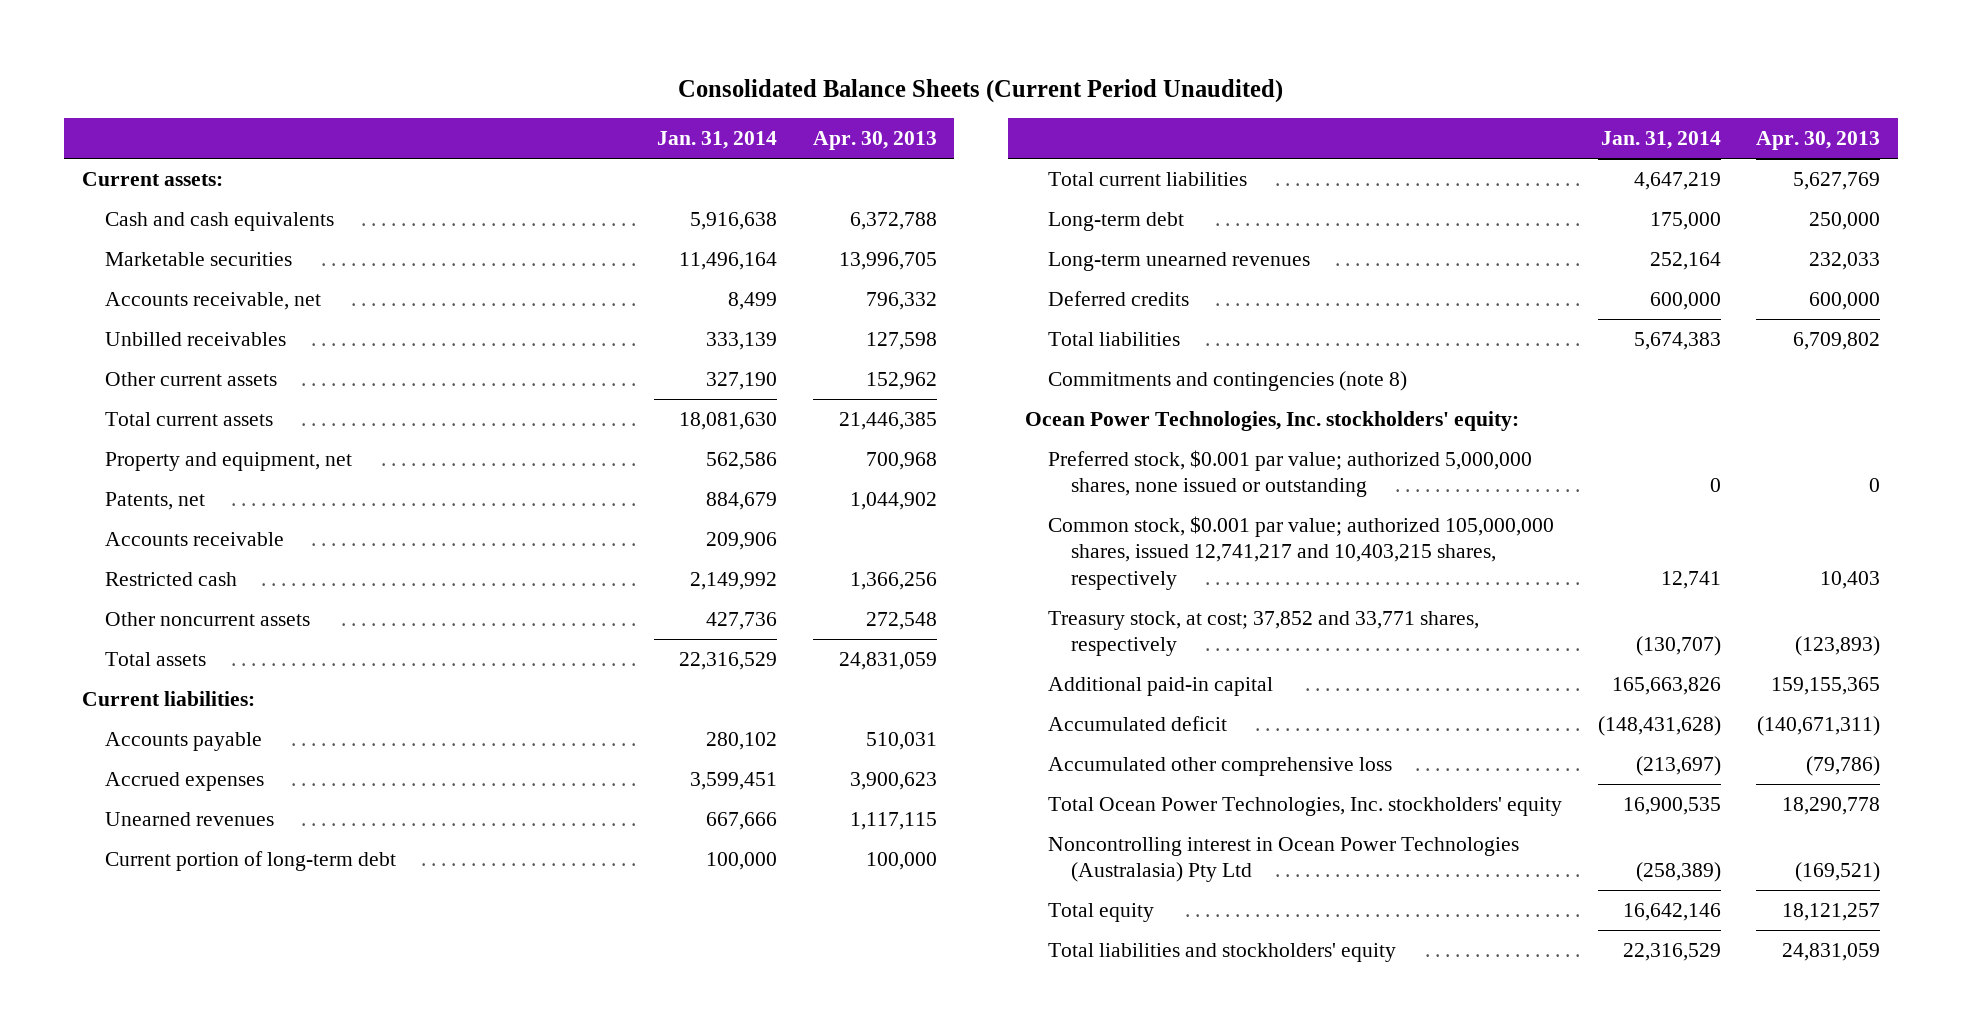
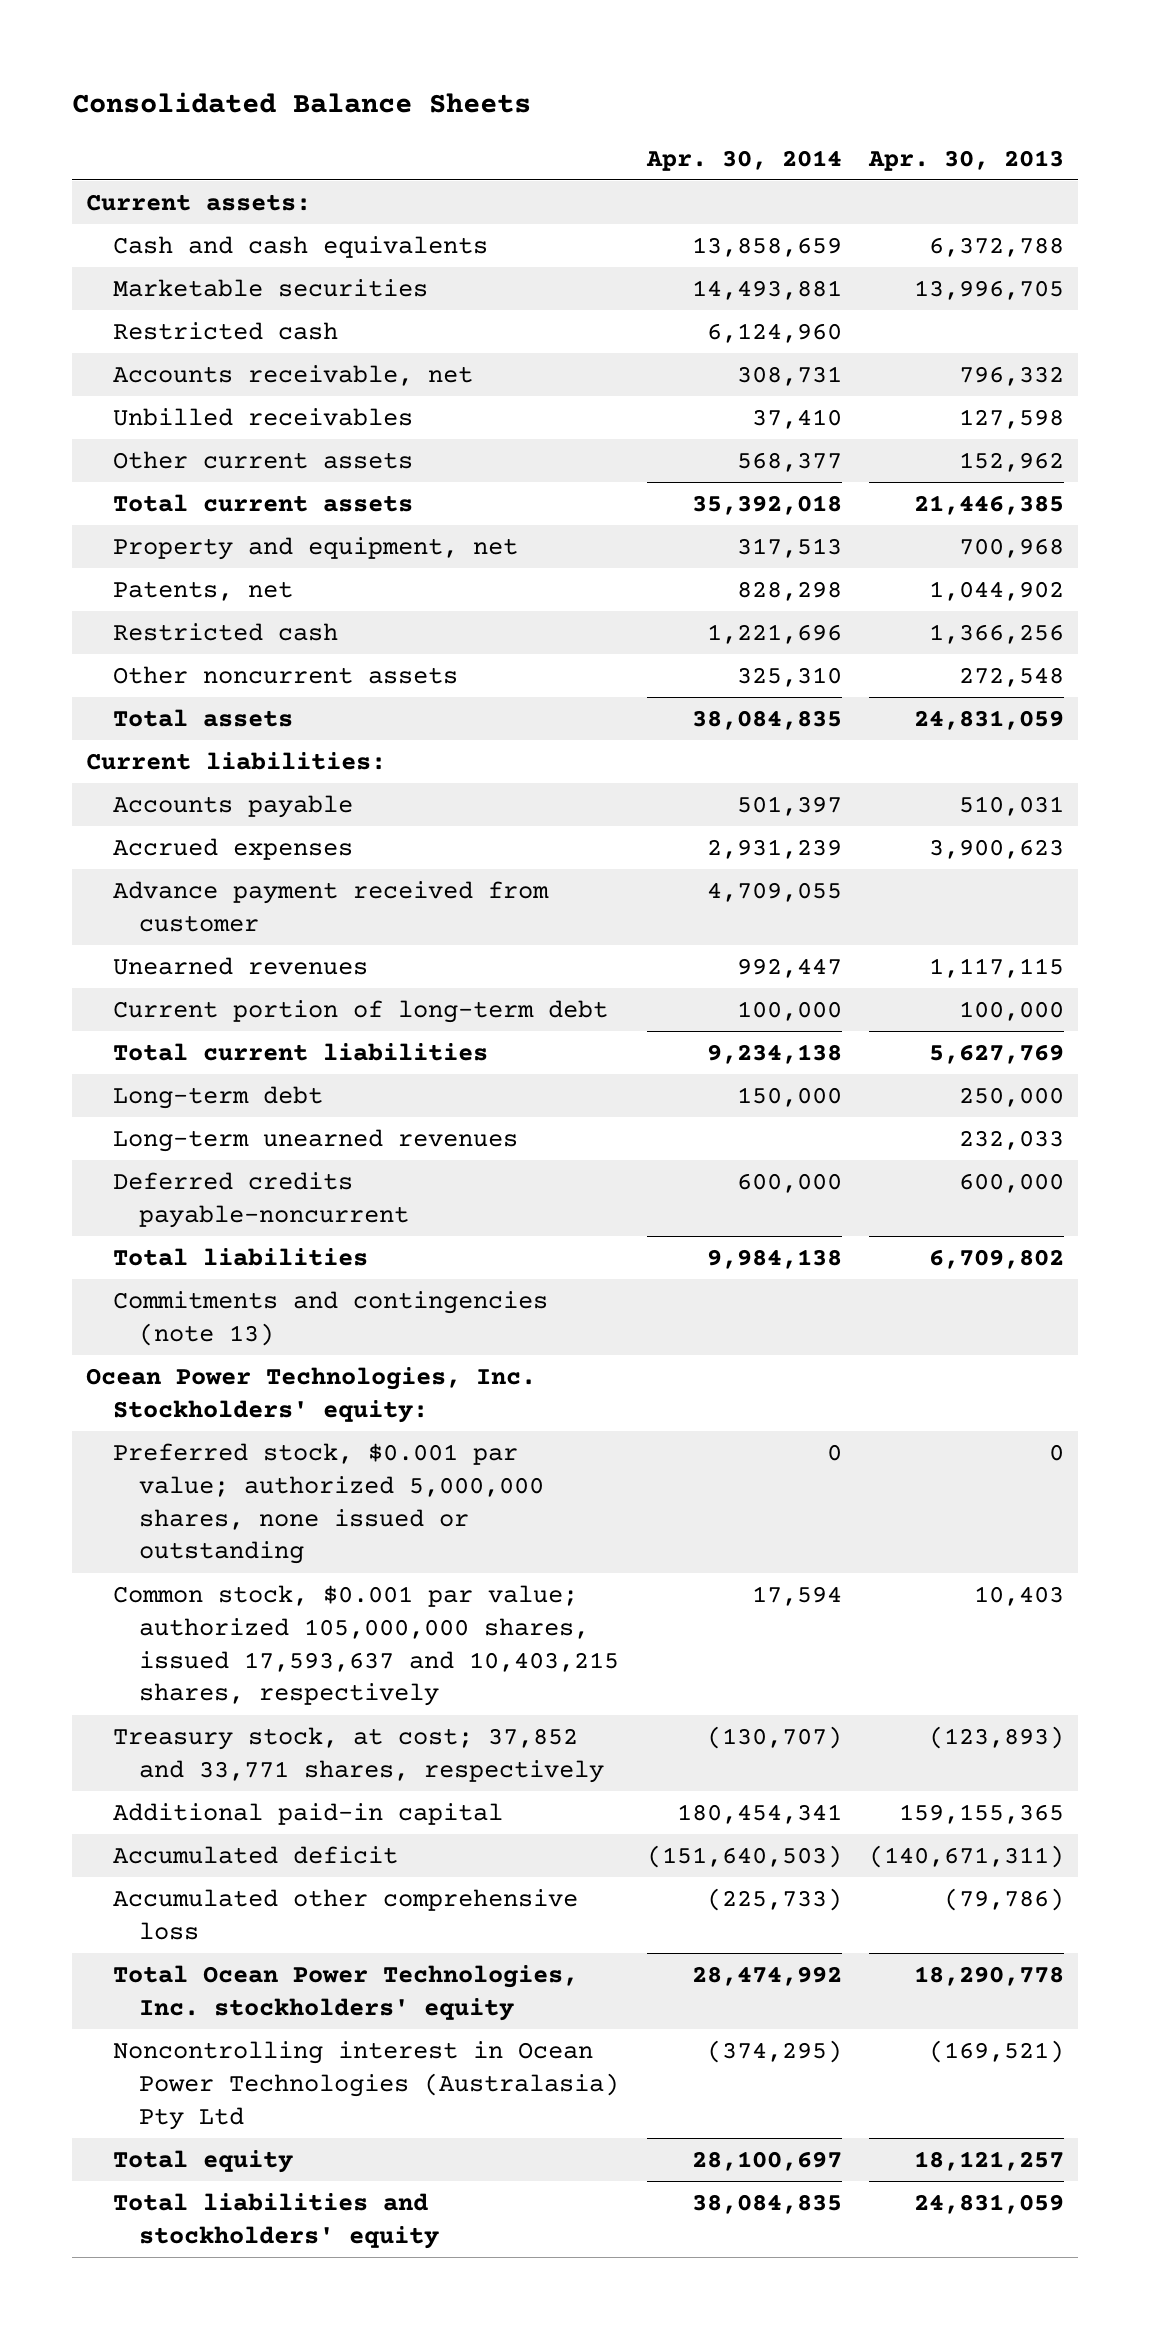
[678,79,1284,104] Consolidated Balance Sheets (Current Period Unaudited) -> [72,91,532,113] Consolidated Balance Sheets
[657,131,778,150] Jan. 31, 2014 -> none
none -> [645,149,842,171] Apr. 30, 2014
none -> [112,321,338,340] Restricted cash
[104,531,284,546] Accounts receivable -> none
none -> [112,880,549,932] Advance payment received from customer
[1048,290,1190,306] Deferred credits -> [112,1171,410,1228] Deferred credits payable-noncurrent
[1048,370,1408,391] Commitments and contingencies (note 8) -> [112,1290,548,1346] Commitments and contingencies (note 13)
[1025,410,1520,431] Ocean Power Technologies, Inc. stockholders' equity: -> [85,1366,536,1423] Ocean Power Technologies, Inc. Stockholders' equity:
[1048,515,1555,590] Common stock, $0.001 par value; authorized 105,000,000 shares, issued 12,741,217 and 10,403,215 shares, respectively -> [112,1584,620,1707] Common stock, $0.001 par value; authorized 105,000,000 shares, issued 17,593,637 and 10,403,215 shares, respectively

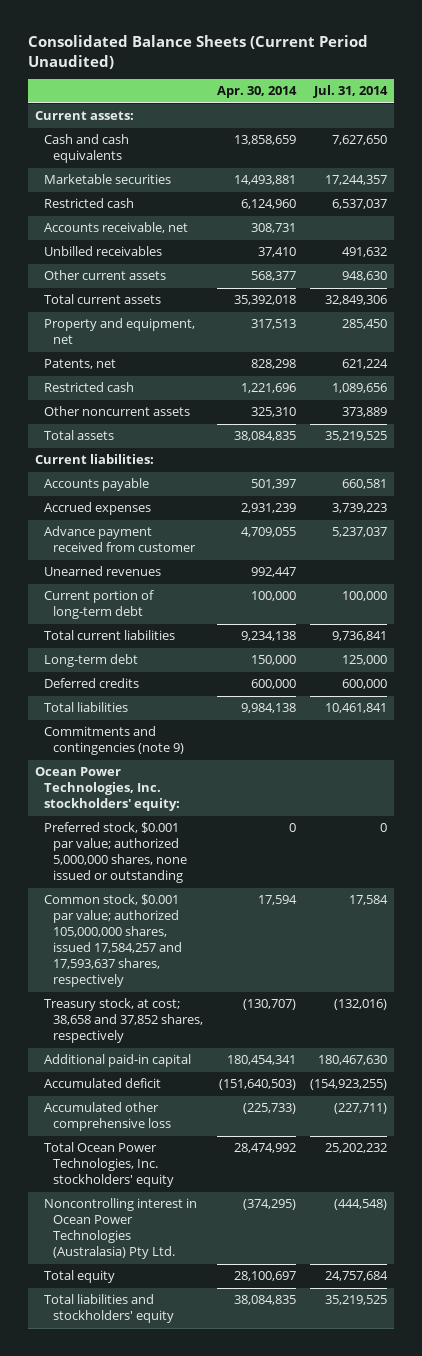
[72,91,532,113] Consolidated Balance Sheets -> [28,35,369,69] Consolidated Balance Sheets (Current Period Unaudited)
[868,149,1065,171] Apr. 30, 2013 -> none
none -> [313,85,389,99] Jul. 31, 2014
[112,1128,518,1152] Long-term unearned revenues -> none
[112,1171,410,1228] Deferred credits payable-noncurrent -> [44,678,140,689] Deferred credits
[112,1290,548,1346] Commitments and contingencies (note 13) -> [44,726,185,756] Commitments and contingencies (note 9)
[85,1366,536,1423] Ocean Power Technologies, Inc. Stockholders' equity: -> [35,767,181,812] Ocean Power Technologies, Inc. stockholders' equity:
[112,1584,620,1707] Common stock, $0.001 par value; authorized 105,000,000 shares, issued 17,593,637 and 10,403,215 shares, respectively -> [44,894,183,988] Common stock, $0.001 par value; authorized 105,000,000 shares, issued 17,584,257 and 17,593,637 shares, respectively
[112,1726,605,1783] Treasury stock, at cost; 37,852 and 33,771 shares, respectively -> [44,998,204,1044] Treasury stock, at cost; 38,658 and 37,852 shares, respectively
[112,2040,620,2130] Noncontrolling interest in Ocean Power Technologies (Australasia) Pty Ltd -> [44,1198,198,1260] Noncontrolling interest in Ocean Power Technologies (Australasia) Pty Ltd.

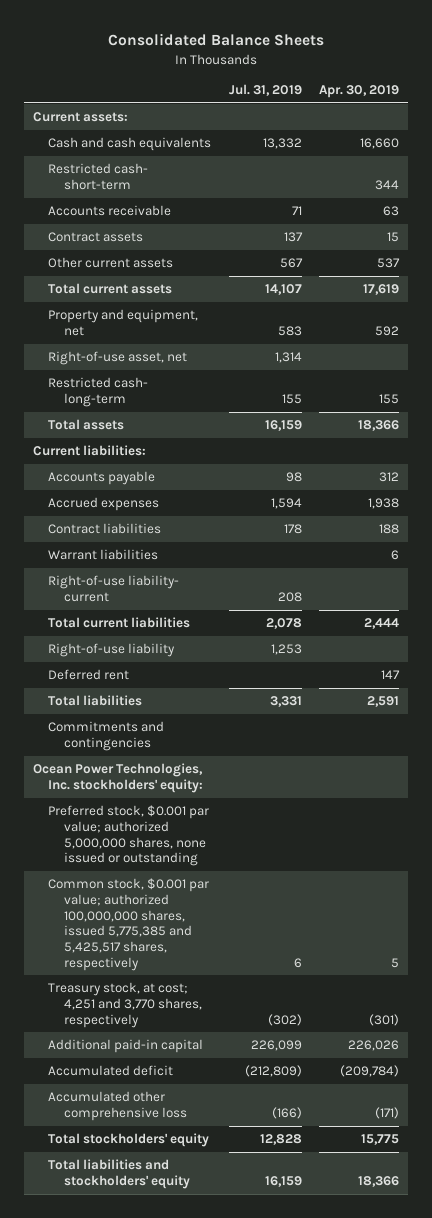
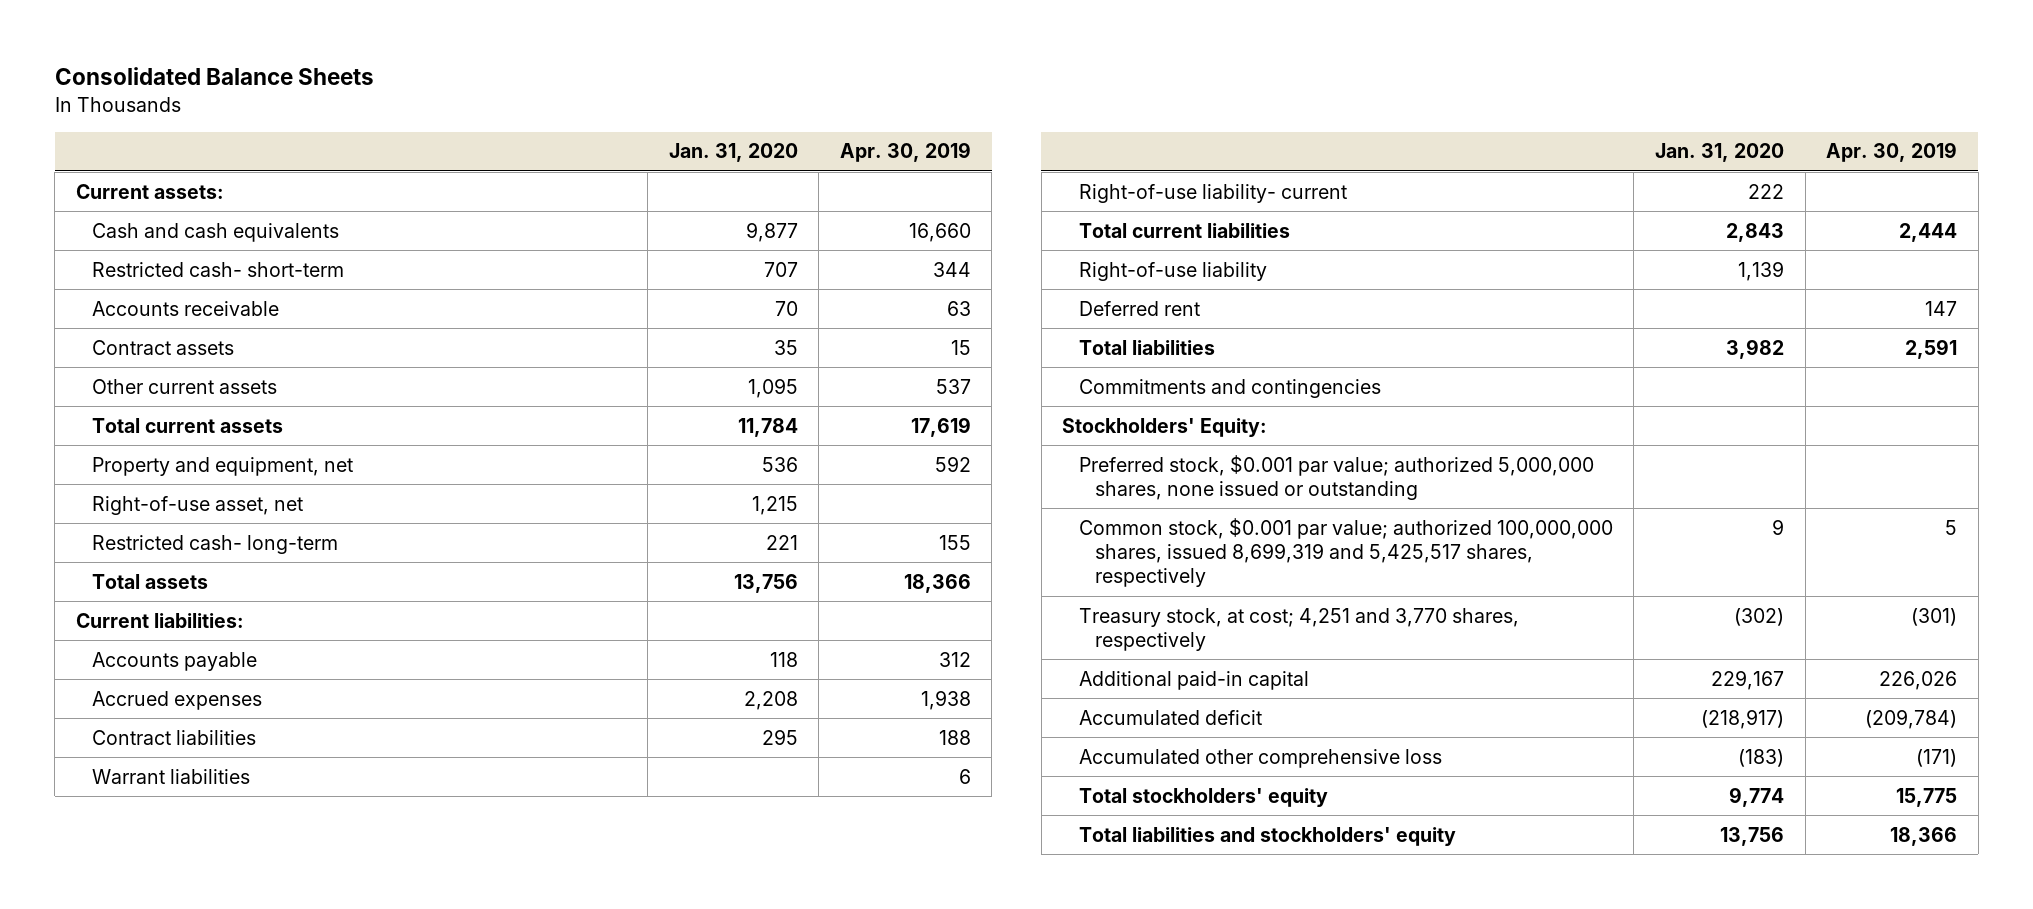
[228,84,302,97] Jul. 31, 2019 -> none
none -> [668,143,798,163] Jan. 31, 2020
[33,763,204,793] Ocean Power Technologies, Inc. stockholders' equity: -> [1062,417,1268,437] Stockholders' Equity:
[48,878,210,971] Common stock, $0.001 par value; authorized 100,000,000 shares, issued 5,775,385 and 5,425,517 shares, respectively -> [1078,517,1613,588] Common stock, $0.001 par value; authorized 100,000,000 shares, issued 8,699,319 and 5,425,517 shares, respectively

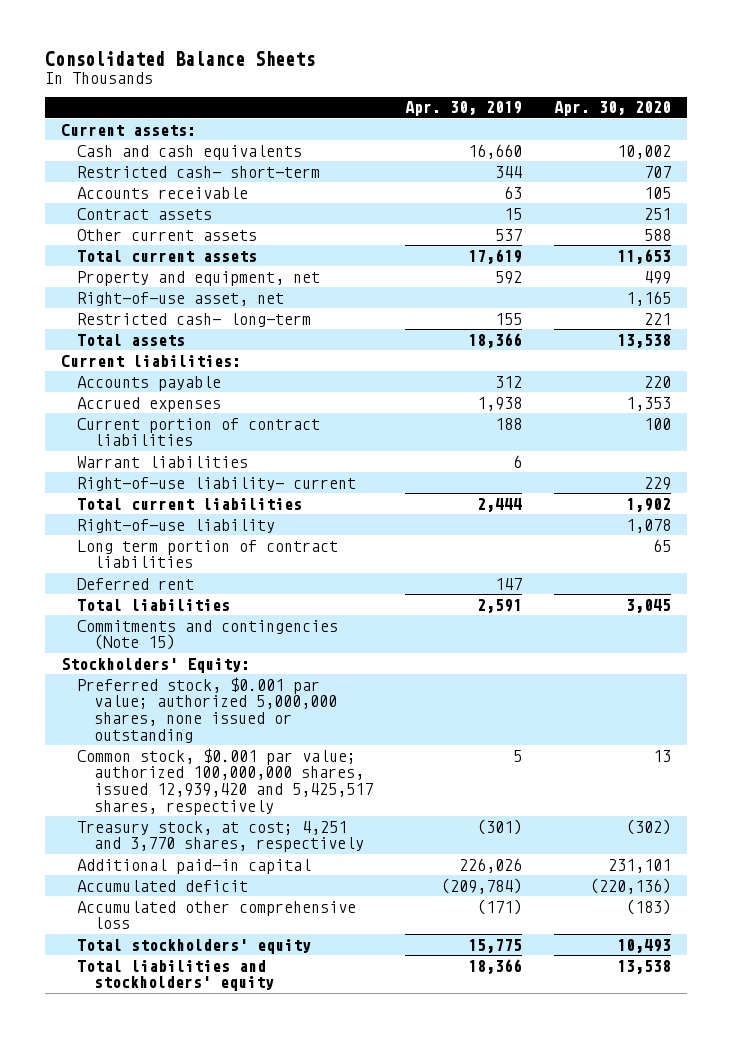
[668,143,798,163] Jan. 31, 2020 -> none
none -> [553,101,671,117] Apr. 30, 2020
[92,729,257,745] Contract liabilities -> [77,417,321,447] Current portion of contract liabilities
none -> [77,539,339,569] Long term portion of contract liabilities
[1078,378,1381,398] Commitments and contingencies -> [77,619,339,651] Commitments and contingencies (Note 15)
[1078,517,1613,588] Common stock, $0.001 par value; authorized 100,000,000 shares, issued 8,699,319 and 5,425,517 shares, respectively -> [77,747,373,815] Common stock, $0.001 par value; authorized 100,000,000 shares, issued 12,939,420 and 5,425,517 shares, respectively

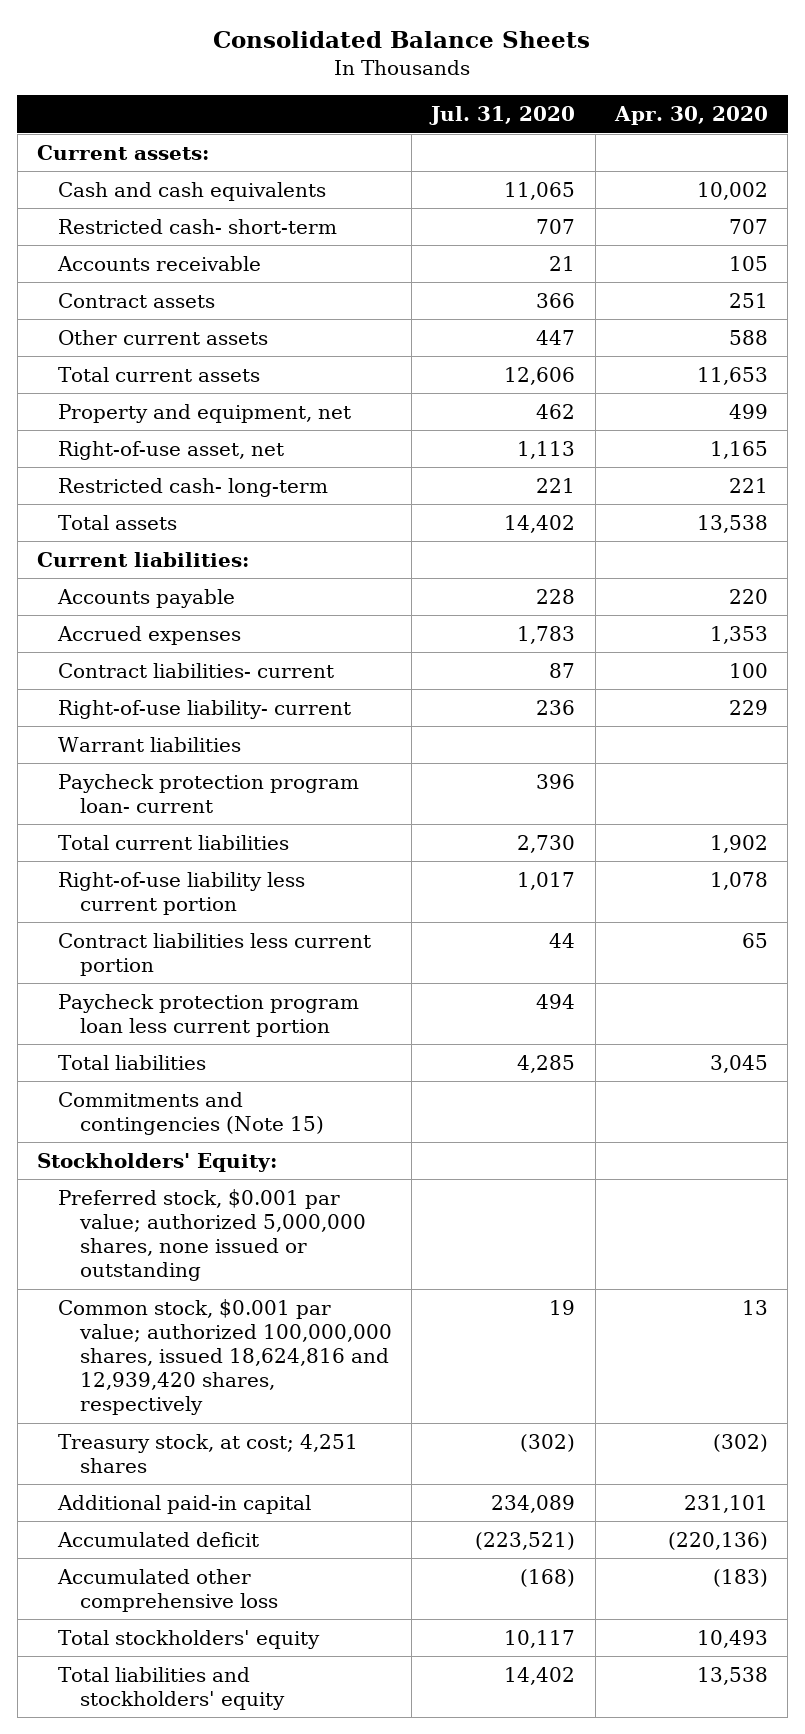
[404,101,522,117] Apr. 30, 2019 -> none
none -> [429,106,576,126] Jul. 31, 2020
[77,417,321,447] Current portion of contract liabilities -> [58,662,335,678] Contract liabilities- current
[77,455,249,468] Warrant liabilities -> [58,736,242,752] Warrant liabilities
none -> [58,773,360,814] Paycheck protection program loan- current
[77,577,195,590] Deferred rent -> none
[77,518,276,533] Right-of-use liability -> [58,871,306,916] Right-of-use liability less current portion
[77,539,339,569] Long term portion of contract liabilities -> [58,932,372,977] Contract liabilities less current portion
none -> [58,993,360,1038] Paycheck protection program loan less current portion
[77,747,373,815] Common stock, $0.001 par value; authorized 100,000,000 shares, issued 12,939,420 and 5,425,517 shares, respectively -> [58,1298,392,1416] Common stock, $0.001 par value; authorized 100,000,000 shares, issued 18,624,816 and 12,939,420 shares, respectively
[77,820,364,853] Treasury stock, at cost; 4,251 and 3,770 shares, respectively -> [58,1433,359,1474] Treasury stock, at cost; 4,251 shares

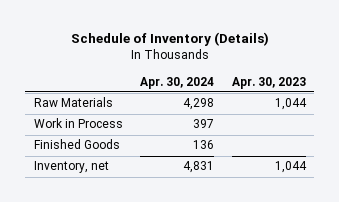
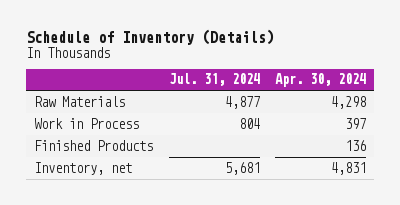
[231,76,306,89] Apr. 30, 2023 -> none
none -> [168,73,260,87] Jul. 31, 2024
[33,139,120,150] Finished Goods -> [34,139,154,151] Finished Products

